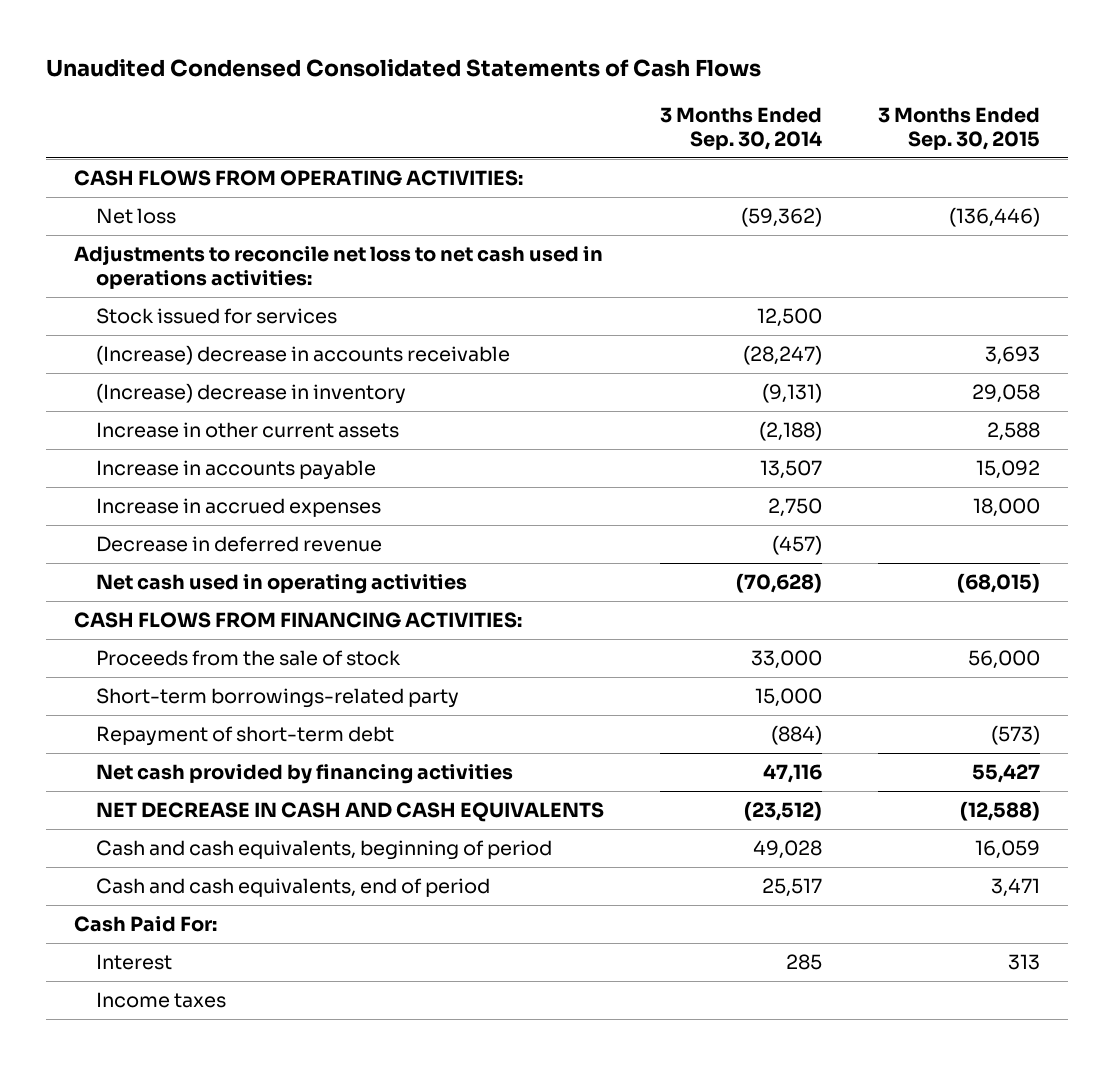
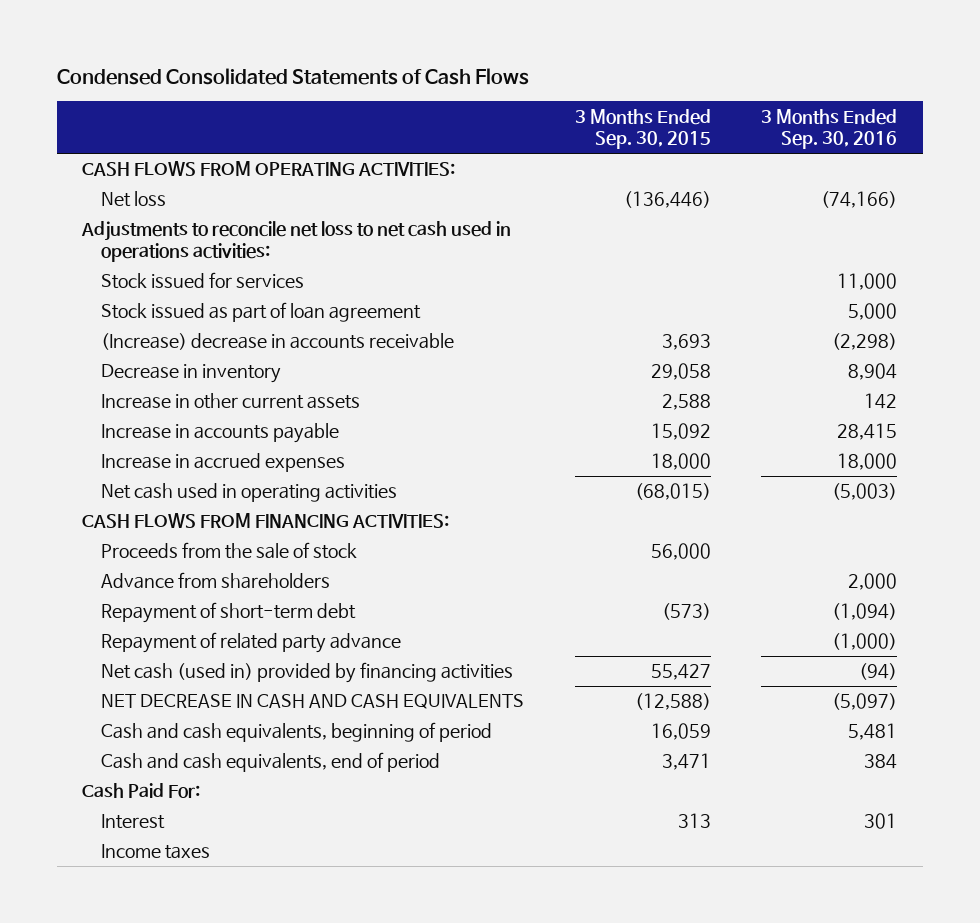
[46,59,762,78] Unaudited Condensed Consolidated Statements of Cash Flows -> [56,67,529,85] Condensed Consolidated Statements of Cash Flows
[660,106,823,150] 3 Months Ended Sep. 30, 2014 -> none
none -> [761,108,898,150] 3 Months Ended Sep. 30, 2016
none -> [101,302,422,323] Stock issued as part of loan agreement
[96,383,407,405] (Increase) decrease in inventory -> [101,364,282,384] Decrease in inventory
[96,536,383,553] Decrease in deferred revenue -> none
[96,688,460,709] Short-term borrowings-related party -> none
none -> [101,572,331,590] Advance from shareholders
none -> [101,632,402,654] Repayment of related party advance
[96,764,514,785] Net cash provided by financing activities -> [101,662,514,684] Net cash (used in) provided by financing activities

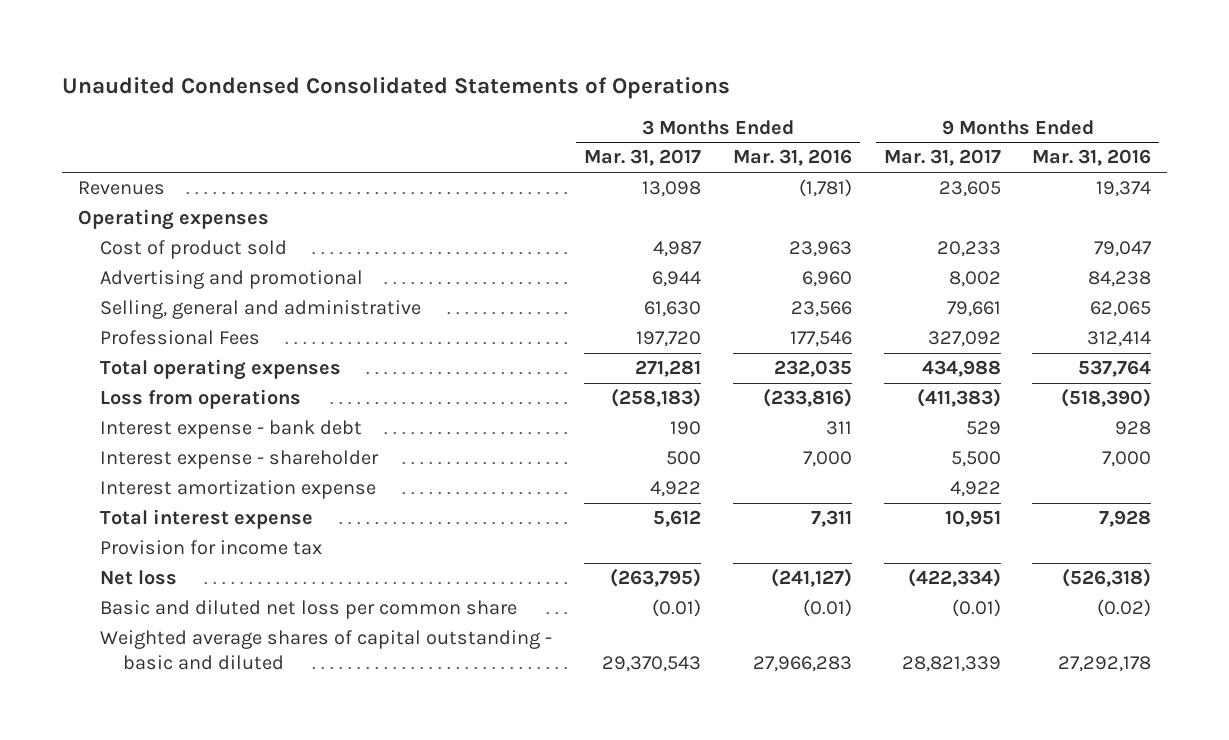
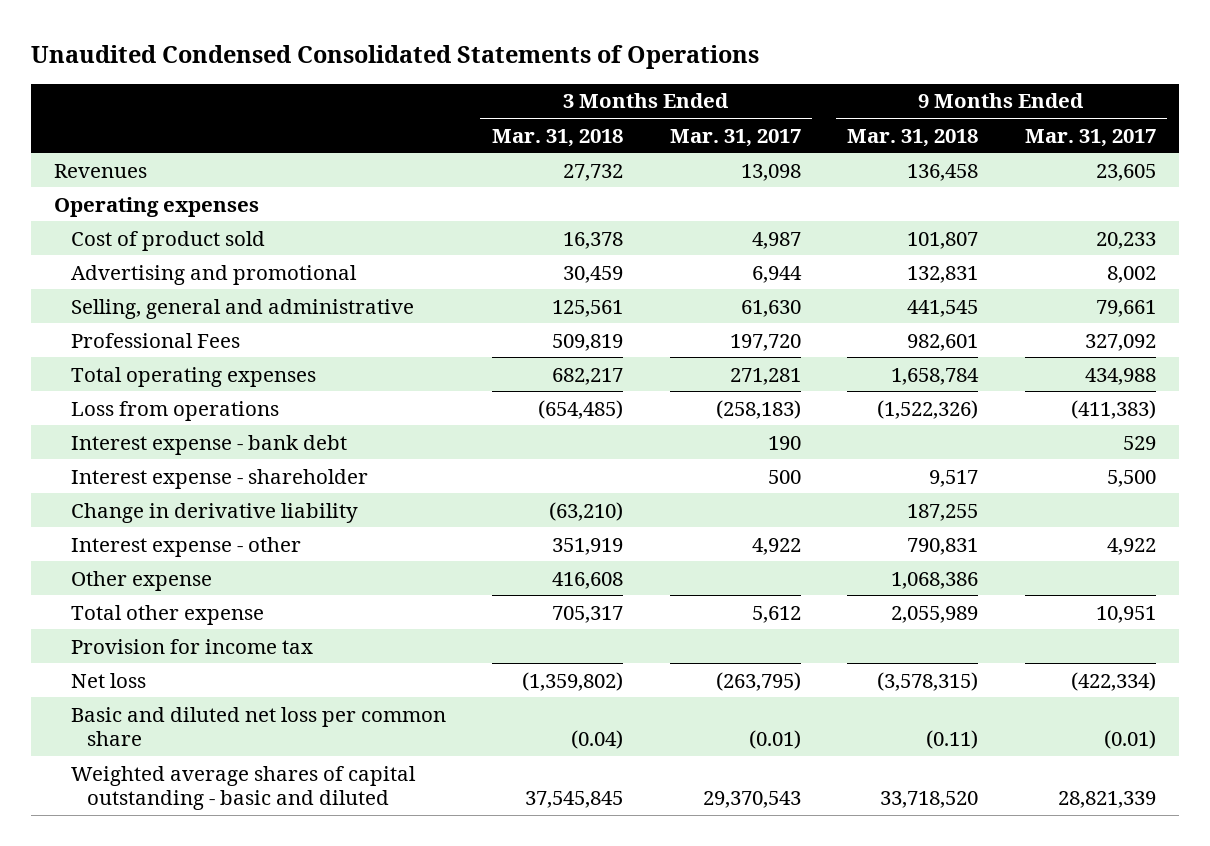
[732,149,852,167] Mar. 31, 2016 -> none
[1032,149,1152,167] Mar. 31, 2016 -> none
none -> [492,128,624,147] Mar. 31, 2018
none -> [847,128,979,147] Mar. 31, 2018
none -> [70,502,358,523] Change in derivative liability
[100,480,377,500] Interest amortization expense -> [70,536,301,557] Interest expense - other
none -> [70,570,212,591] Other expense
[100,509,314,530] Total interest expense -> [70,604,264,625] Total other expense

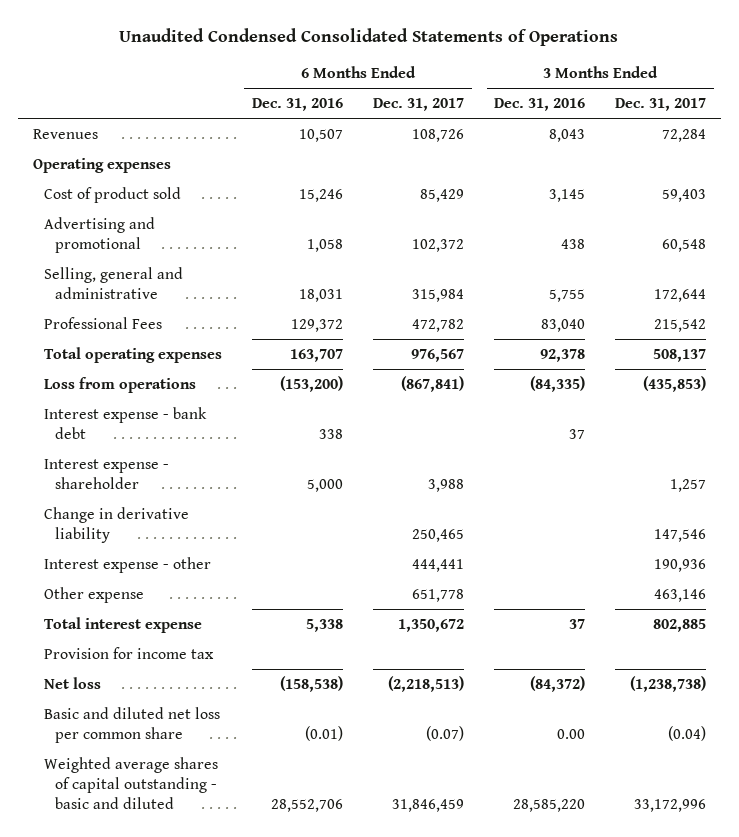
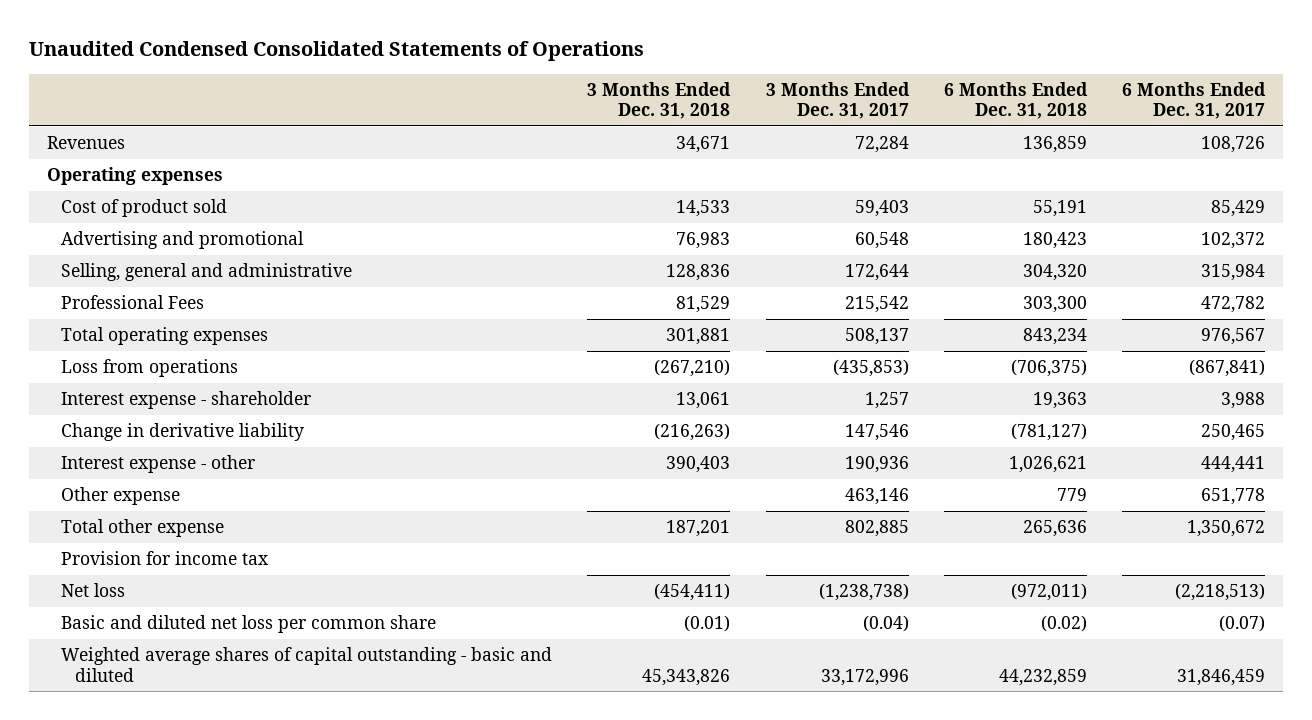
[251,98,343,112] Dec. 31, 2016 -> none
[494,98,586,112] Dec. 31, 2016 -> none
none -> [587,81,732,120] 3 Months Ended Dec. 31, 2018
none -> [944,81,1089,120] 6 Months Ended Dec. 31, 2018
[43,406,207,440] Interest expense - bank debt -> none
[43,616,202,633] Total interest expense -> [61,519,225,538] Total other expense

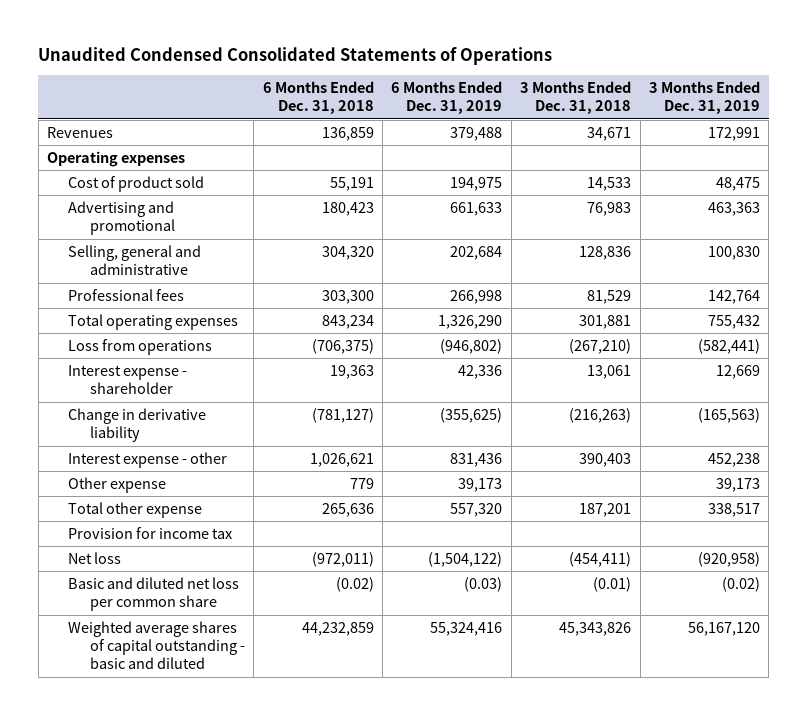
[765,81,910,120] 3 Months Ended Dec. 31, 2017 -> none
[1122,81,1267,120] 6 Months Ended Dec. 31, 2017 -> none
none -> [391,81,503,115] 6 Months Ended Dec. 31, 2019
none -> [648,81,760,115] 3 Months Ended Dec. 31, 2019
[61,295,205,310] Professional Fees -> [68,289,185,302] Professional fees

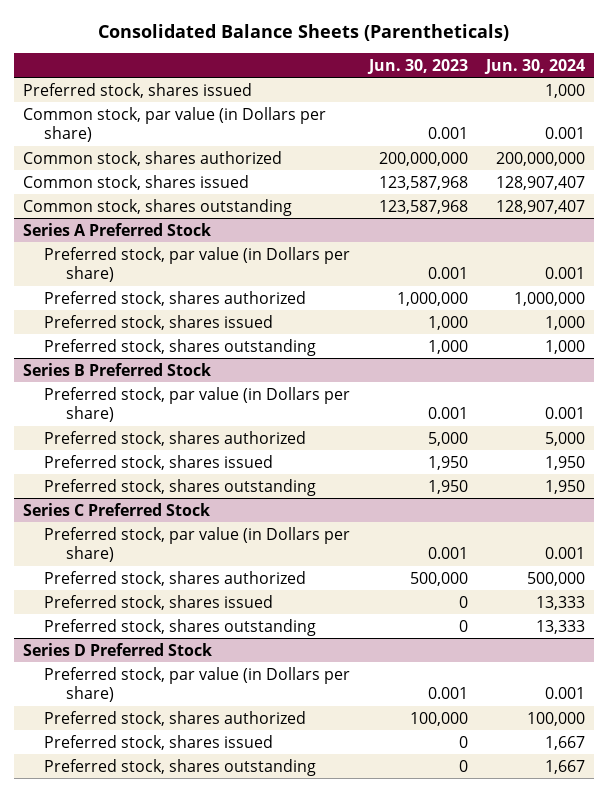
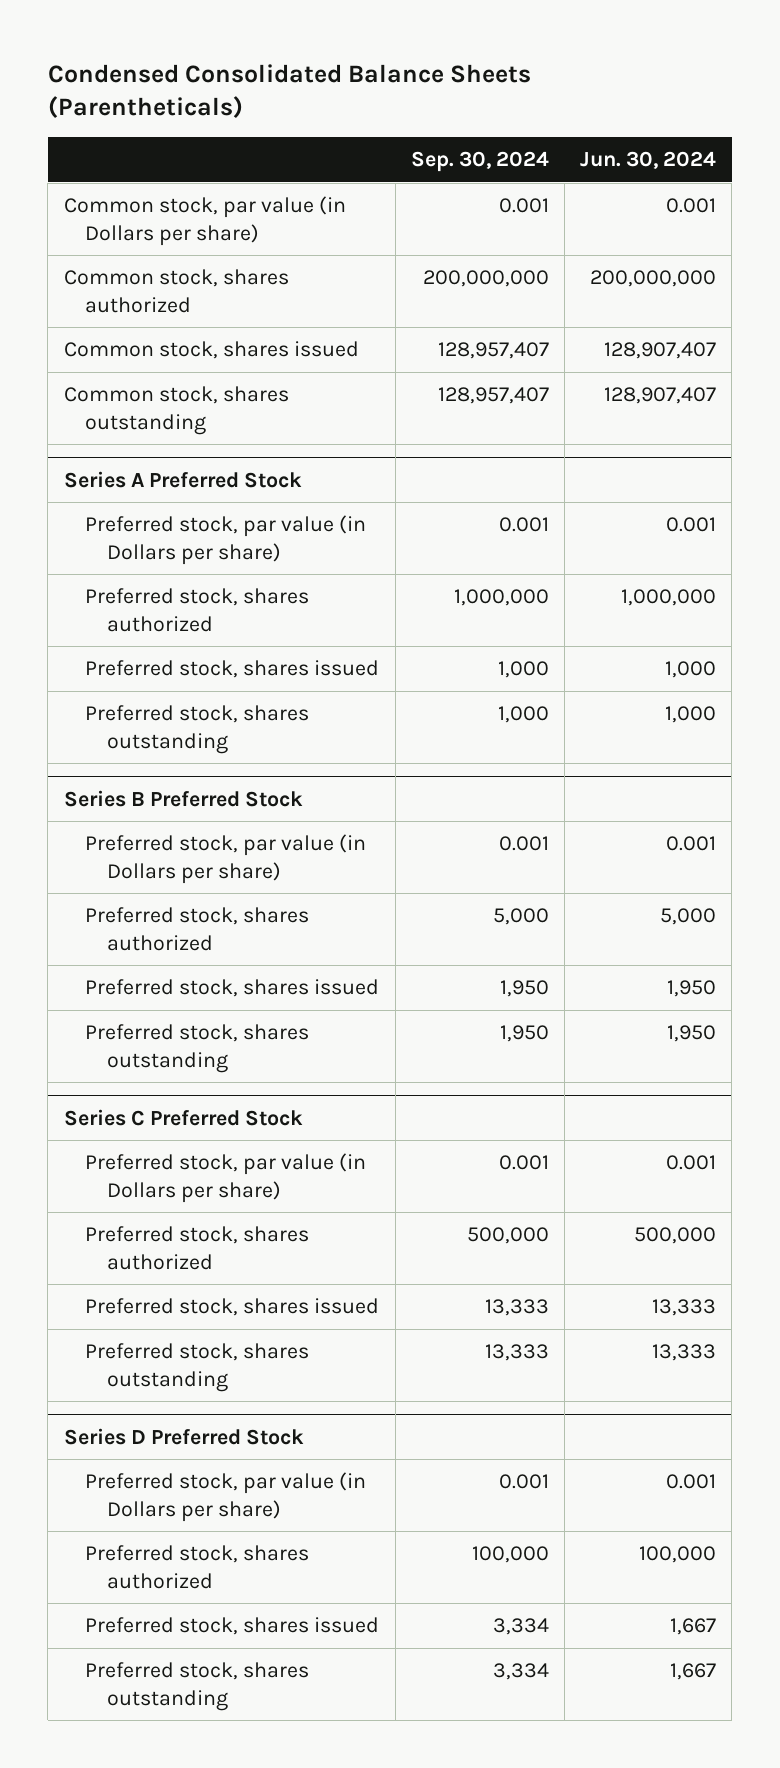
[97,23,509,41] Consolidated Balance Sheets (Parentheticals) -> [47,63,531,119] Condensed Consolidated Balance Sheets (Parentheticals)
[366,58,468,74] Jun. 30, 2023 -> none
none -> [410,151,549,173] Sep. 30, 2024
[22,82,252,98] Preferred stock, shares issued -> none

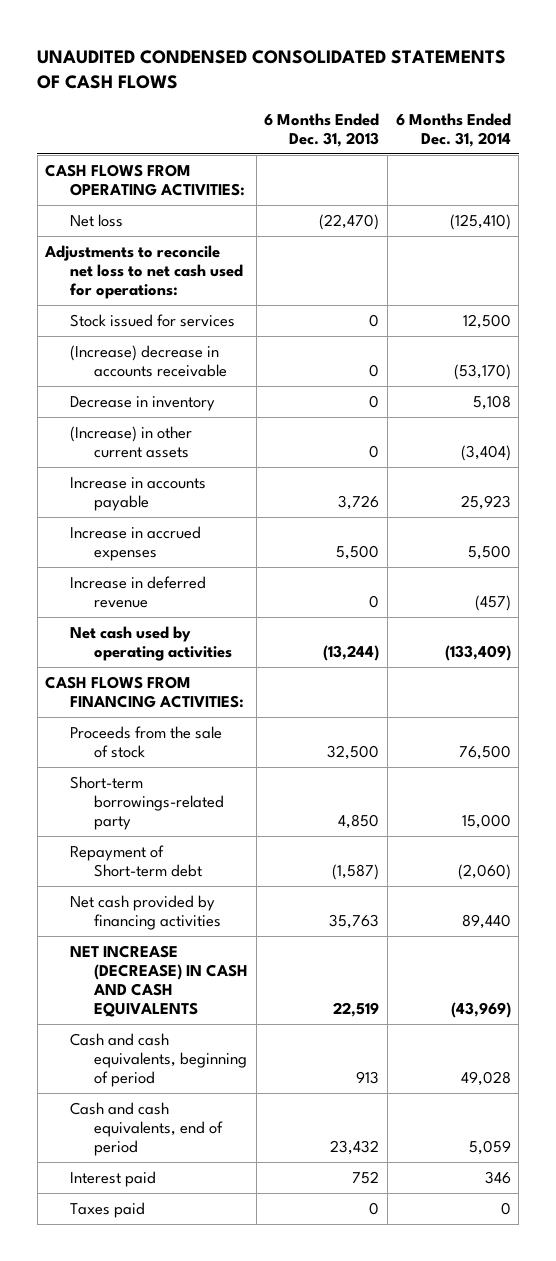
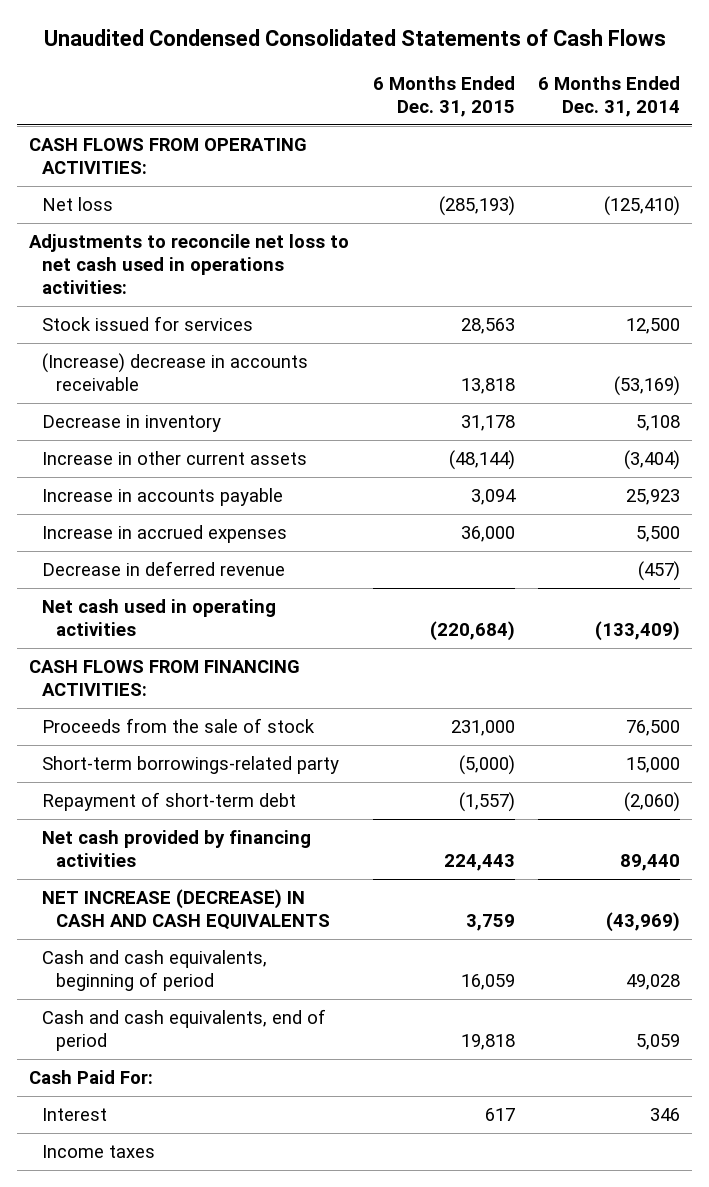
[37,49,507,89] UNAUDITED CONDENSED CONSOLIDATED STATEMENTS OF CASH FLOWS -> [43,29,666,47] Unaudited Condensed Consolidated Statements of Cash Flows
[264,112,380,148] 6 Months Ended Dec. 31, 2013 -> none
none -> [372,75,515,117] 6 Months Ended Dec. 31, 2015
[44,244,243,299] Adjustments to reconcile net loss to net cash used for operations: -> [29,233,350,295] Adjustments to reconcile net loss to net cash used in operations activities:
[453,363,511,380] (53,170) -> [614,376,681,397] (53,169)
[69,425,192,458] (Increase) in other current assets -> [42,450,308,465] Increase in other current assets
[69,575,206,608] Increase in deferred revenue -> [42,560,286,576] Decrease in deferred revenue
[69,625,232,661] Net cash used by operating activities -> [42,598,277,637] Net cash used in operating activities
[69,844,202,877] Repayment of Short-term debt -> [42,791,297,811] Repayment of short-term debt
[69,1201,145,1218] Taxes paid -> none
none -> [29,1069,154,1084] Cash Paid For:
[69,1170,156,1187] Interest paid -> [42,1107,108,1121] Interest
none -> [42,1144,156,1158] Income taxes

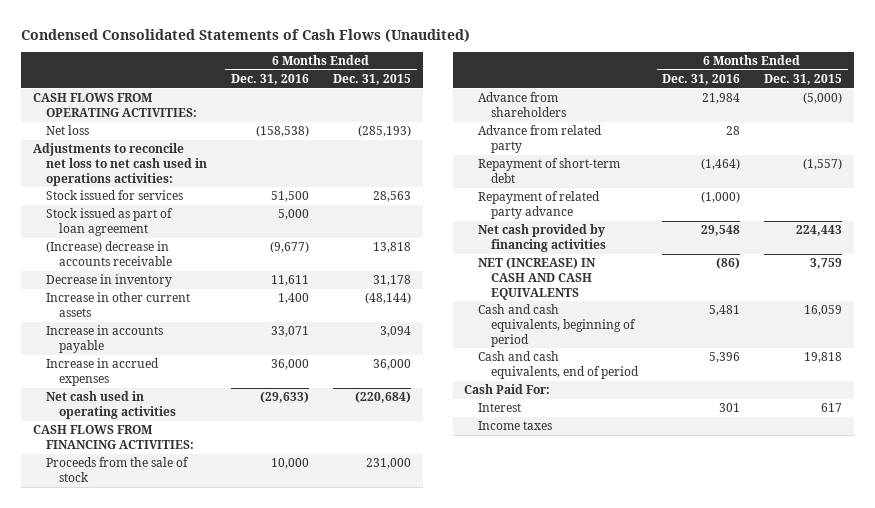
[43,29,666,47] Unaudited Condensed Consolidated Statements of Cash Flows -> [21,28,471,42] Condensed Consolidated Statements of Cash Flows (Unaudited)
[538,75,681,117] 6 Months Ended Dec. 31, 2014 -> none
none -> [231,74,310,86] Dec. 31, 2016
none -> [46,208,174,237] Stock issued as part of loan agreement
[42,560,286,576] Decrease in deferred revenue -> none
[42,755,340,774] Short-term borrowings-related party -> none
none -> [477,92,566,118] Advance from shareholders
none -> [477,125,602,154] Advance from related party
none -> [477,191,600,220] Repayment of related party advance
[42,888,330,931] NET INCREASE (DECREASE) IN CASH AND CASH EQUIVALENTS -> [477,257,596,300] NET (INCREASE) IN CASH AND CASH EQUIVALENTS

